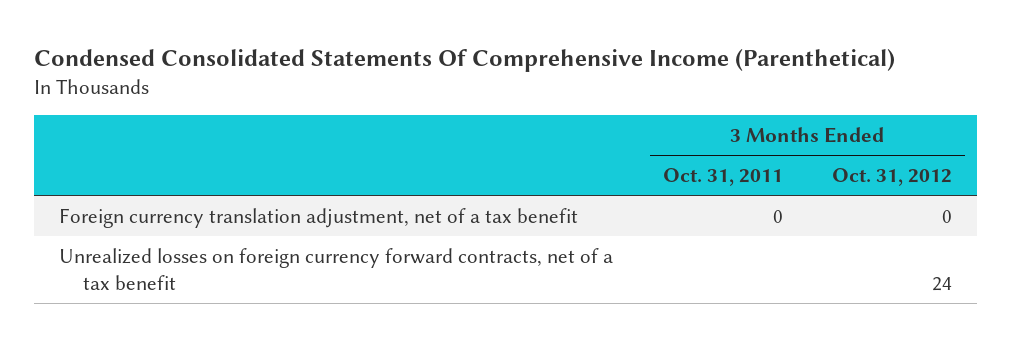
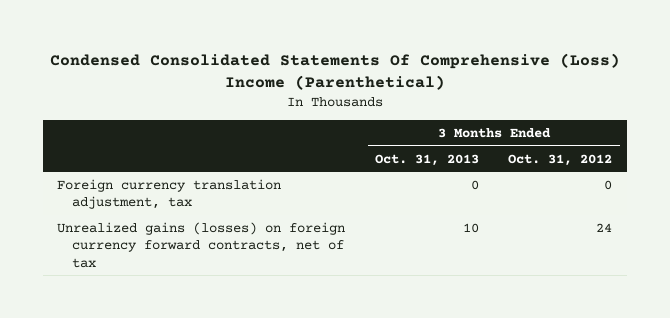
[33,49,895,73] Condensed Consolidated Statements Of Comprehensive Income (Parenthetical) -> [49,52,620,90] Condensed Consolidated Statements Of Comprehensive (Loss) Income (Parenthetical)
[662,168,783,187] Oct. 31, 2011 -> none
none -> [374,153,479,166] Oct. 31, 2013
[58,207,578,228] Foreign currency translation adjustment, net of a tax benefit -> [57,178,282,210] Foreign currency translation adjustment, tax
[58,247,613,290] Unrealized losses on foreign currency forward contracts, net of a tax benefit -> [57,221,346,268] Unrealized gains (losses) on foreign currency forward contracts, net of tax

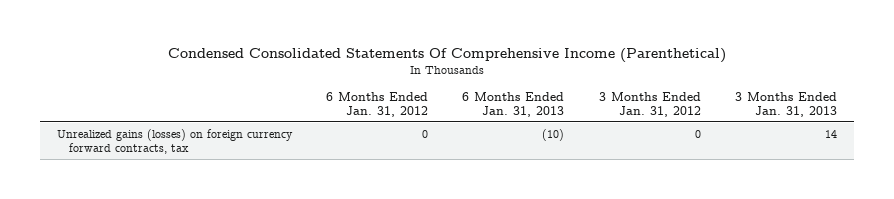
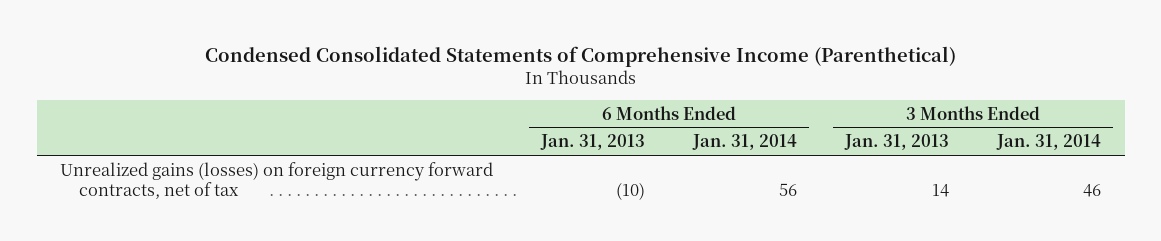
[167,48,726,64] Condensed Consolidated Statements Of Comprehensive Income (Parenthetical) -> [204,45,956,67] Condensed Consolidated Statements of Comprehensive Income (Parenthetical)
[326,91,429,118] 6 Months Ended Jan. 31, 2012 -> none
[598,91,701,118] 3 Months Ended Jan. 31, 2012 -> none
none -> [692,134,798,151] Jan. 31, 2014
none -> [995,134,1101,151] Jan. 31, 2014
[56,128,293,155] Unrealized gains (losses) on foreign currency forward contracts, tax -> [60,161,494,199] Unrealized gains (losses) on foreign currency forward contracts, net of tax

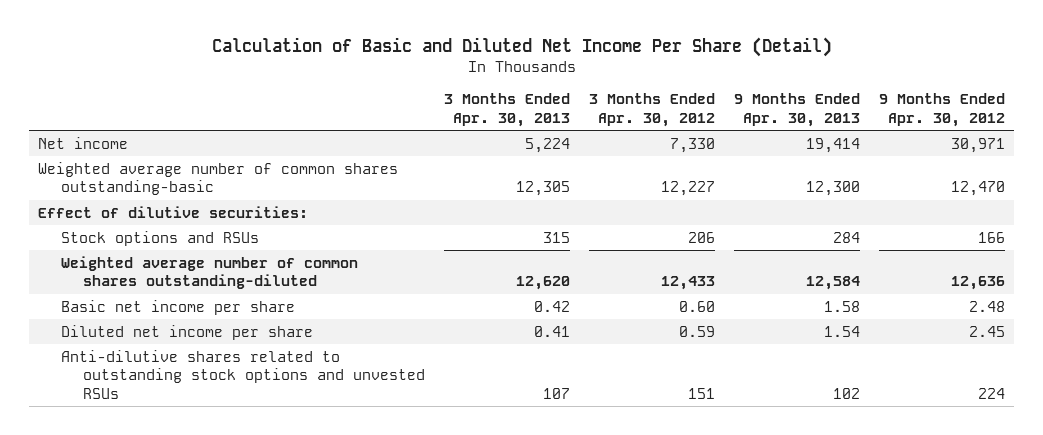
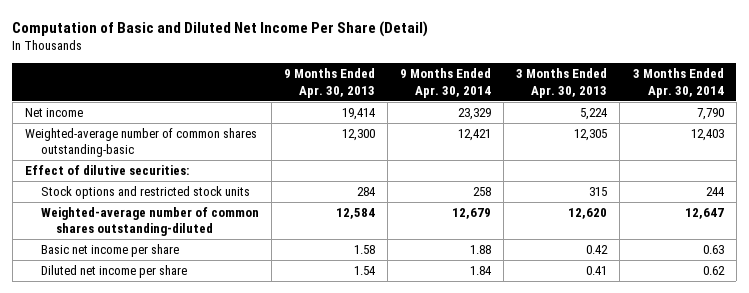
[211,36,832,57] Calculation of Basic and Diluted Net Income Per Share (Detail) -> [12,20,429,37] Computation of Basic and Diluted Net Income Per Share (Detail)
[588,93,715,127] 3 Months Ended Apr. 30, 2012 -> none
[878,93,1005,127] 9 Months Ended Apr. 30, 2012 -> none
none -> [400,68,492,98] 9 Months Ended Apr. 30, 2014
none -> [632,68,724,98] 3 Months Ended Apr. 30, 2014
[38,161,399,196] Weighted average number of common shares outstanding-basic -> [25,128,258,158] Weighted-average number of common shares outstanding-basic
[60,230,259,246] Stock options and RSUs -> [40,186,250,200] Stock options and restricted stock units
[60,255,358,290] Weighted average number of common shares outstanding-diluted -> [40,207,259,237] Weighted-average number of common shares outstanding-diluted
[60,349,425,399] Anti-dilutive shares related to outstanding stock options and unvested RSUs -> none

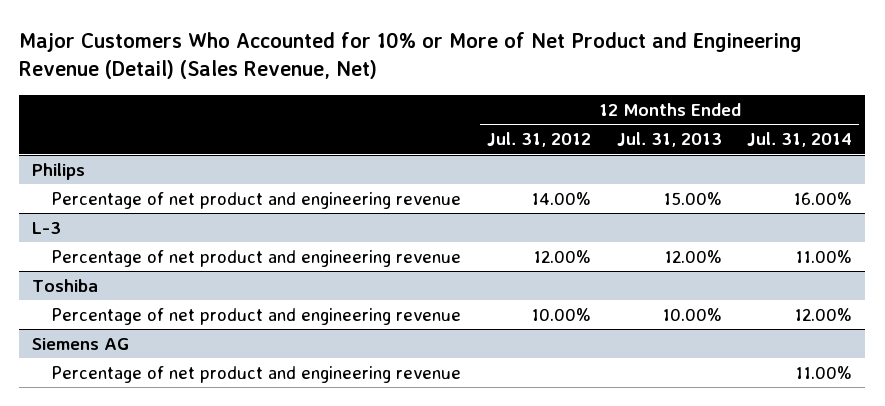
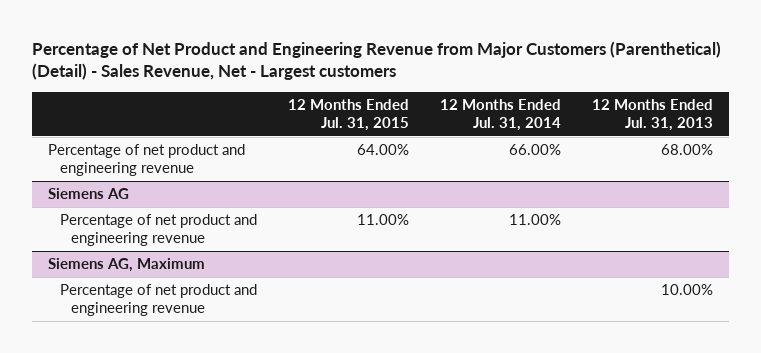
[19,31,803,80] Major Customers Who Accounted for 10% or More of Net Product and Engineering Revenue (Detail) (Sales Revenue, Net) -> [32,40,722,81] Percentage of Net Product and Engineering Revenue from Major Customers (Parenthetical) (Detail) - Sales Revenue, Net - Largest customers
[486,132,591,148] Jul. 31, 2012 -> none
none -> [287,98,409,132] 12 Months Ended Jul. 31, 2015
[32,162,86,180] Philips -> none
[32,221,62,234] L-3 -> none
[50,249,461,267] Percentage of net product and engineering revenue -> none
[32,278,99,292] Toshiba -> none
[50,307,461,325] Percentage of net product and engineering revenue -> none
[662,191,722,205] 15.00% -> [661,144,714,156] 68.00%
[793,191,853,205] 16.00% -> [508,144,561,156] 66.00%
none -> [47,258,205,273] Siemens AG, Maximum
none -> [59,284,257,317] Percentage of net product and engineering revenue

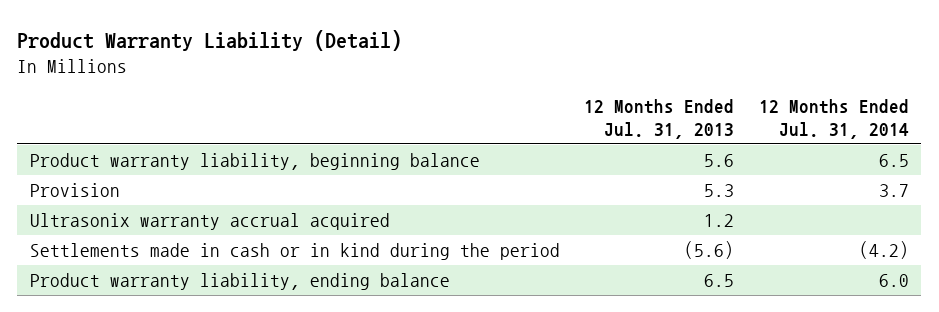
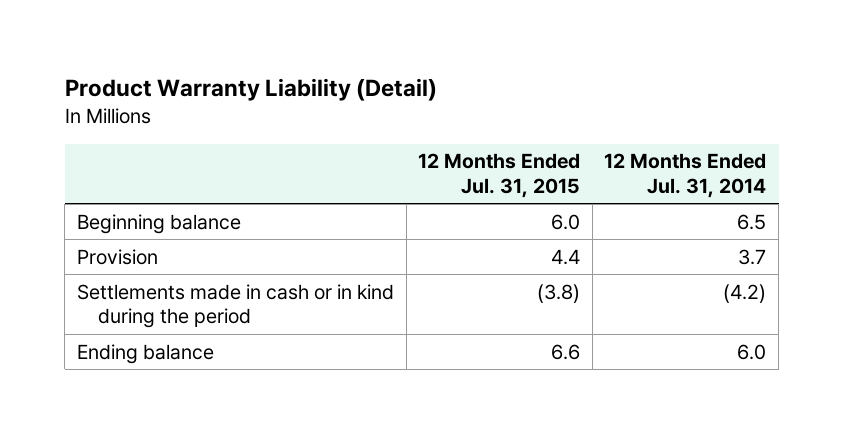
[584,98,735,140] 12 Months Ended Jul. 31, 2013 -> none
none -> [418,153,581,199] 12 Months Ended Jul. 31, 2015
[29,152,480,170] Product warranty liability, beginning balance -> [76,213,241,234] Beginning balance
[29,212,390,230] Ultrasonix warranty accrual acquired -> none
[29,272,450,290] Product warranty liability, ending balance -> [76,343,214,364] Ending balance

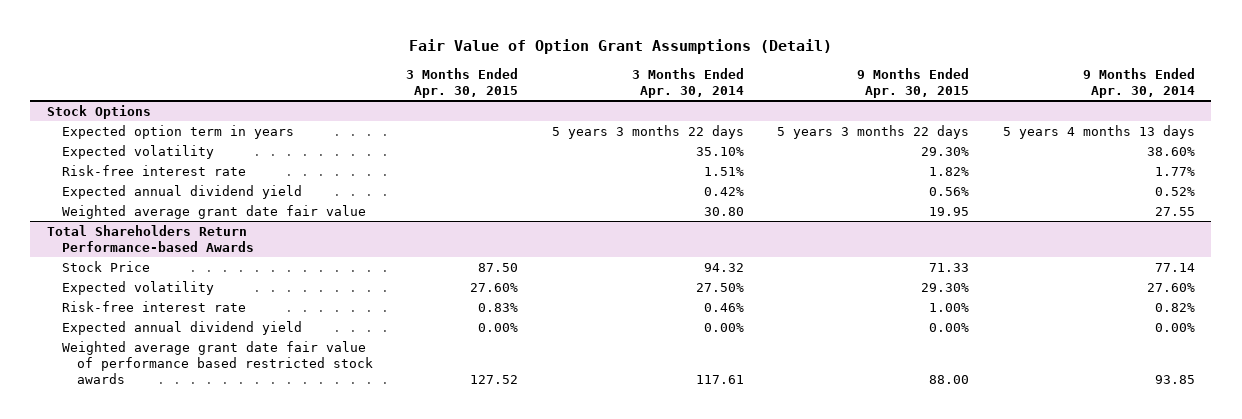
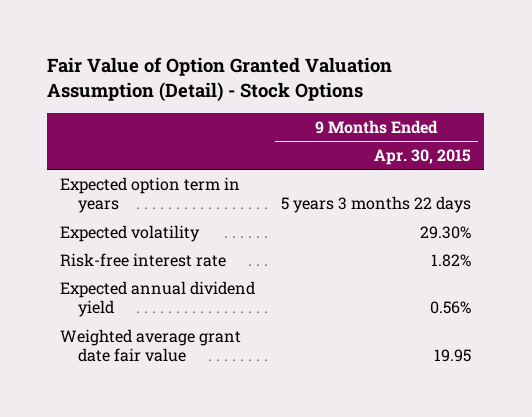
[408,38,832,54] Fair Value of Option Grant Assumptions (Detail) -> [47,56,393,102] Fair Value of Option Granted Valuation Assumption (Detail) - Stock Options
[406,68,519,98] 3 Months Ended Apr. 30, 2015 -> none
[631,68,744,98] 3 Months Ended Apr. 30, 2014 -> none
[1082,68,1195,98] 9 Months Ended Apr. 30, 2014 -> none
[47,105,152,120] Stock Options -> none
[47,225,254,252] Total Shareholders Return Performance-based Awards -> none
[61,261,150,273] Stock Price -> none
[61,281,214,296] Expected volatility -> none
[61,301,246,313] Risk-free interest rate -> none
[61,321,302,336] Expected annual dividend yield -> none
[61,341,373,384] Weighted average grant date fair value of performance based restricted stock awards -> none

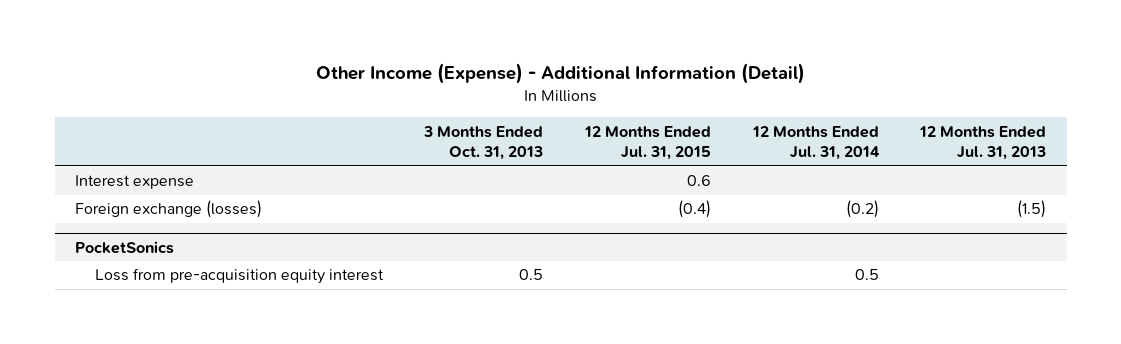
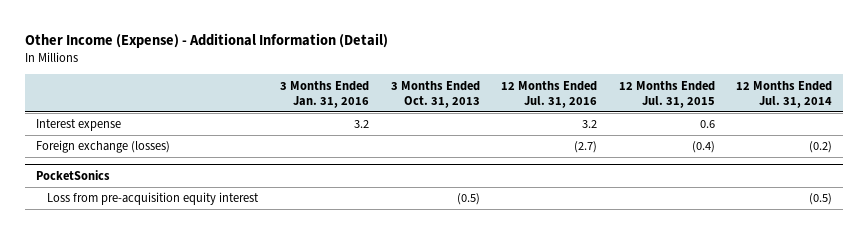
[919,125,1047,161] 12 Months Ended Jul. 31, 2013 -> none
none -> [279,80,369,109] 3 Months Ended Jan. 31, 2016
none -> [501,80,598,109] 12 Months Ended Jul. 31, 2016
[519,269,544,281] 0.5 -> [456,193,480,206] (0.5)
[854,269,879,281] 0.5 -> [809,193,833,206] (0.5)

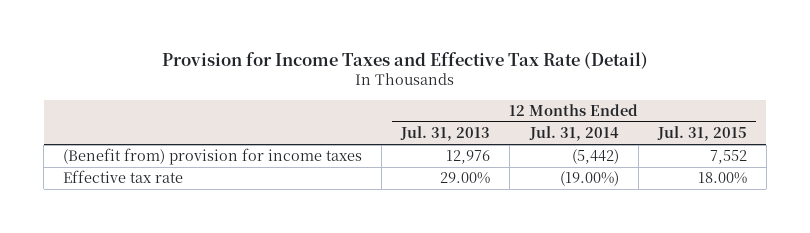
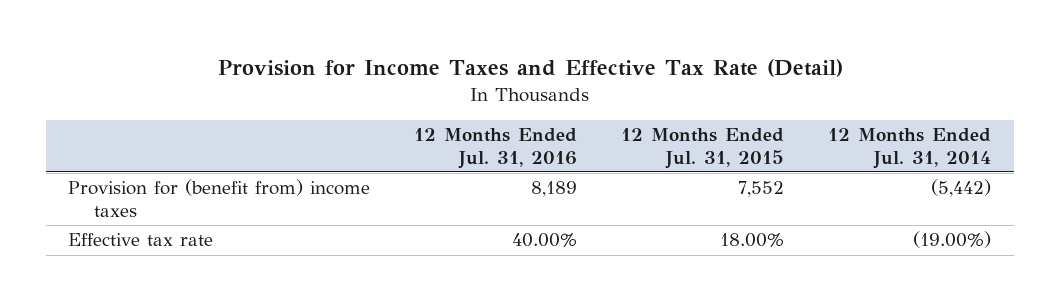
[400,126,491,142] Jul. 31, 2013 -> none
none -> [414,128,578,169] 12 Months Ended Jul. 31, 2016
[63,148,363,166] (Benefit from) provision for income taxes -> [67,179,370,217] Provision for (benefit from) income taxes

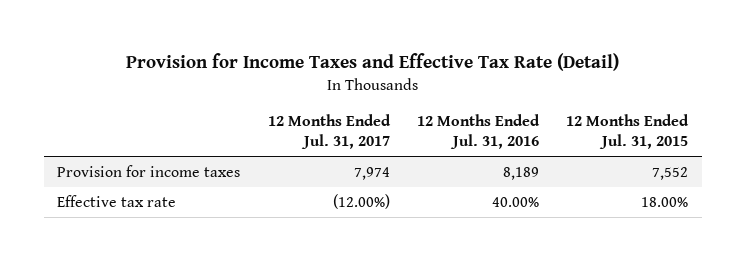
[828,128,992,169] 12 Months Ended Jul. 31, 2014 -> none
none -> [267,114,391,150] 12 Months Ended Jul. 31, 2017
[67,179,370,217] Provision for (benefit from) income taxes -> [57,164,241,177] Provision for income taxes

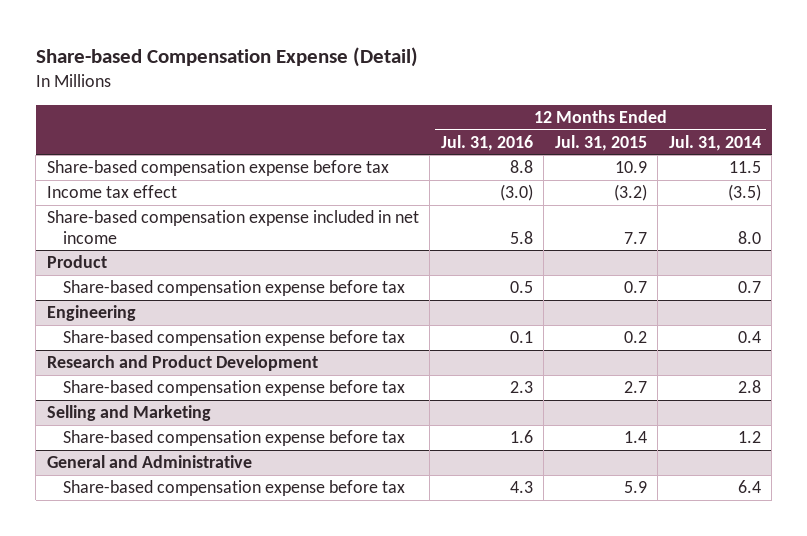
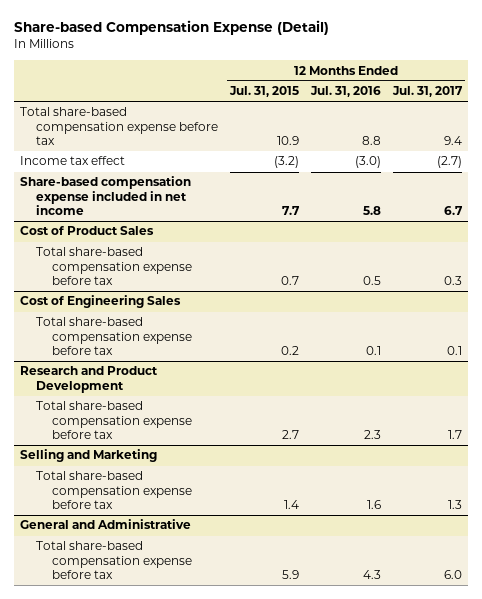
[668,134,761,151] Jul. 31, 2014 -> none
none -> [391,86,463,98] Jul. 31, 2017
[46,160,389,177] Share-based compensation expense before tax -> [19,107,219,145] Total share-based compensation expense before tax
[46,255,107,269] Product -> [19,226,154,236] Cost of Product Sales
[63,280,406,297] Share-based compensation expense before tax -> [36,247,193,285] Total share-based compensation expense before tax
[46,305,136,322] Engineering -> [19,295,181,309] Cost of Engineering Sales
[63,330,406,347] Share-based compensation expense before tax -> [36,317,193,355] Total share-based compensation expense before tax
[63,380,406,397] Share-based compensation expense before tax -> [36,401,193,439] Total share-based compensation expense before tax
[63,430,406,447] Share-based compensation expense before tax -> [36,471,193,509] Total share-based compensation expense before tax
[63,480,406,497] Share-based compensation expense before tax -> [36,541,193,579] Total share-based compensation expense before tax

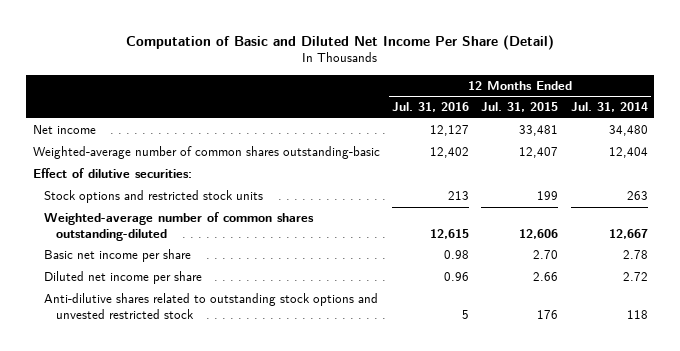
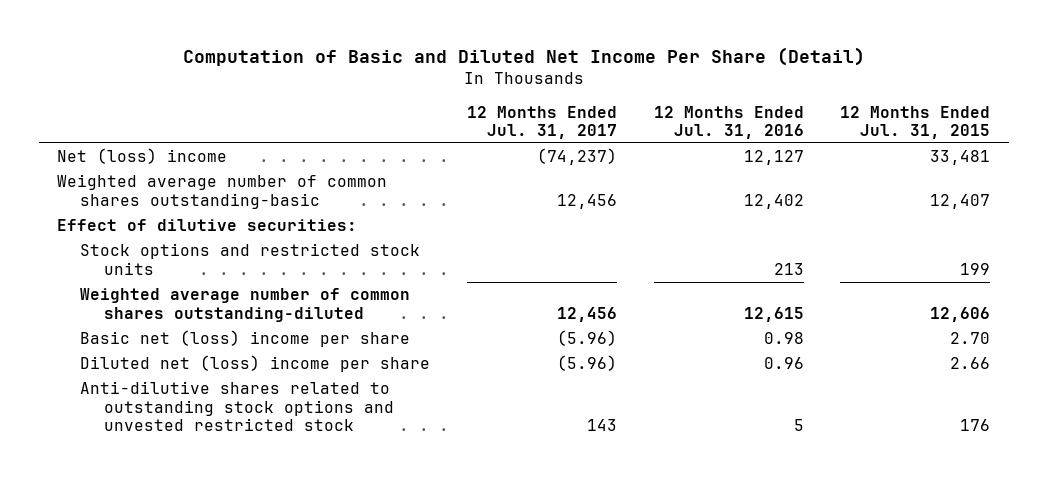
[570,102,648,113] Jul. 31, 2014 -> none
none -> [467,105,618,139] 12 Months Ended Jul. 31, 2017
[32,125,96,135] Net income -> [57,148,228,165] Net (loss) income
[32,146,380,160] Weighted-average number of common shares outstanding-basic -> [57,174,388,209] Weighted average number of common shares outstanding-basic
[44,212,315,241] Weighted-average number of common shares outstanding-diluted -> [80,288,411,322] Weighted average number of common shares outstanding-diluted
[44,249,192,263] Basic net income per share -> [80,330,411,348] Basic net (loss) income per share
[44,271,203,285] Diluted net income per share -> [80,355,431,373] Diluted net (loss) income per share

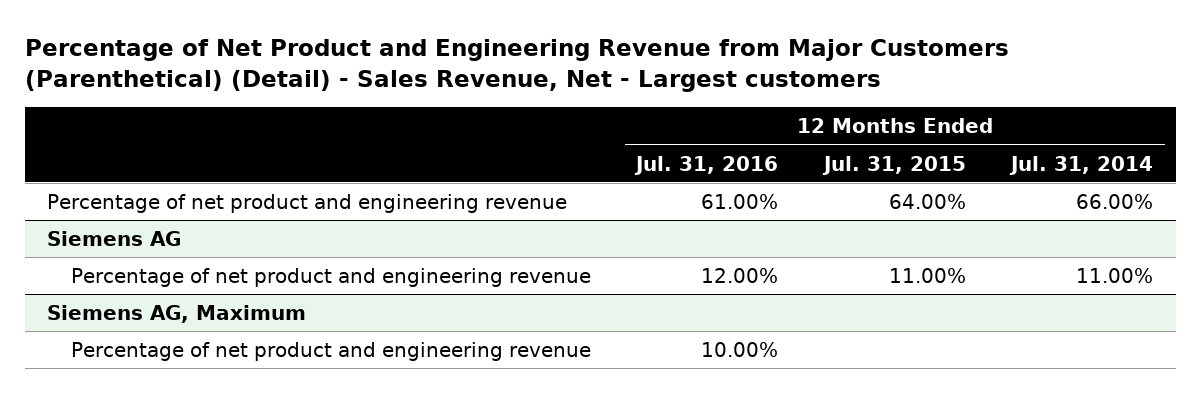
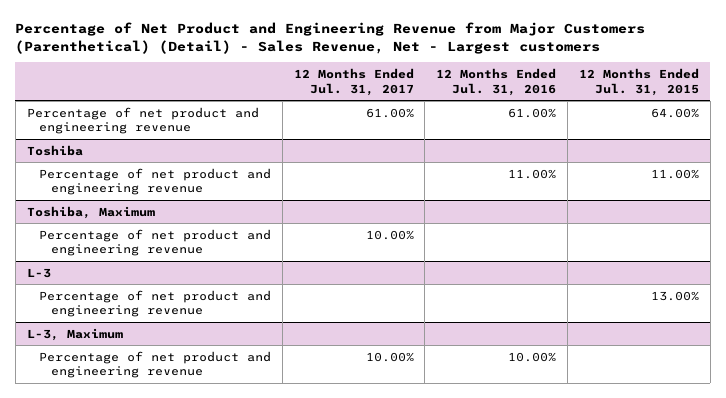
[1009,155,1154,175] Jul. 31, 2014 -> none
none -> [293,68,414,96] 12 Months Ended Jul. 31, 2017
[47,305,307,324] Siemens AG, Maximum -> none
[47,231,182,247] Siemens AG -> [26,144,83,156] Toshiba
[701,268,779,284] 12.00% -> [508,168,557,179] 11.00%
none -> [26,205,155,219] Toshiba, Maximum
none -> [38,228,271,257] Percentage of net product and engineering revenue
none -> [26,267,51,278] L-3
none -> [38,289,271,318] Percentage of net product and engineering revenue
none -> [26,327,123,341] L-3, Maximum

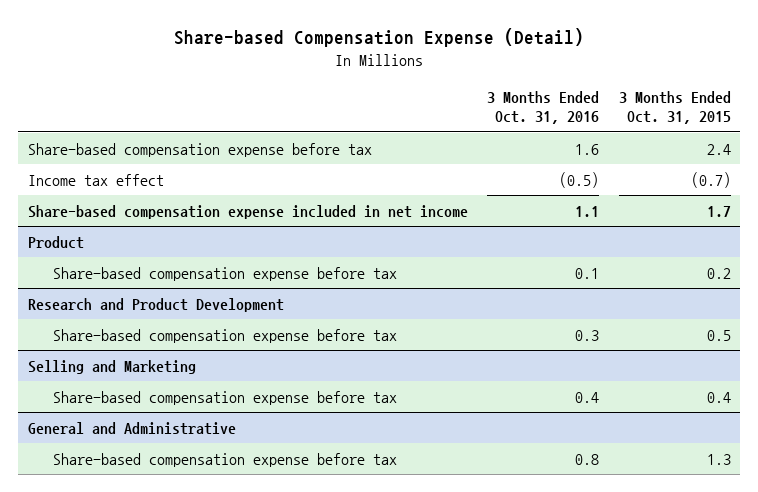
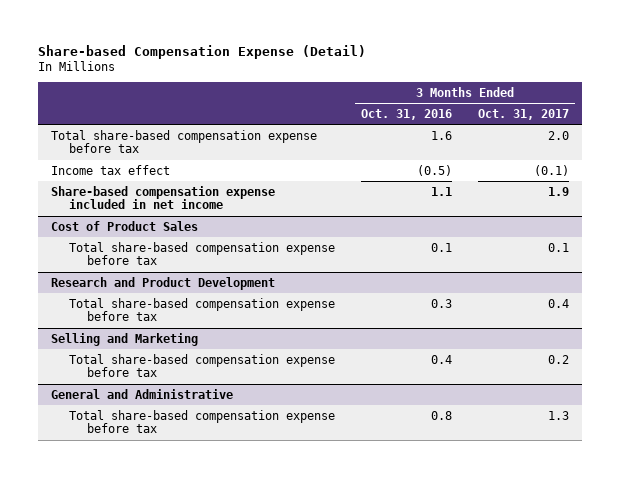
[618,90,731,125] 3 Months Ended Oct. 31, 2015 -> none
none -> [477,108,569,120] Oct. 31, 2017
[27,142,372,157] Share-based compensation expense before tax -> [51,129,318,154] Total share-based compensation expense before tax
[27,235,84,249] Product -> [51,220,199,231] Cost of Product Sales
[53,266,398,281] Share-based compensation expense before tax -> [69,241,336,266] Total share-based compensation expense before tax
[53,328,398,343] Share-based compensation expense before tax -> [69,297,336,322] Total share-based compensation expense before tax
[53,390,398,405] Share-based compensation expense before tax -> [69,353,336,378] Total share-based compensation expense before tax
[53,452,398,467] Share-based compensation expense before tax -> [69,409,336,434] Total share-based compensation expense before tax

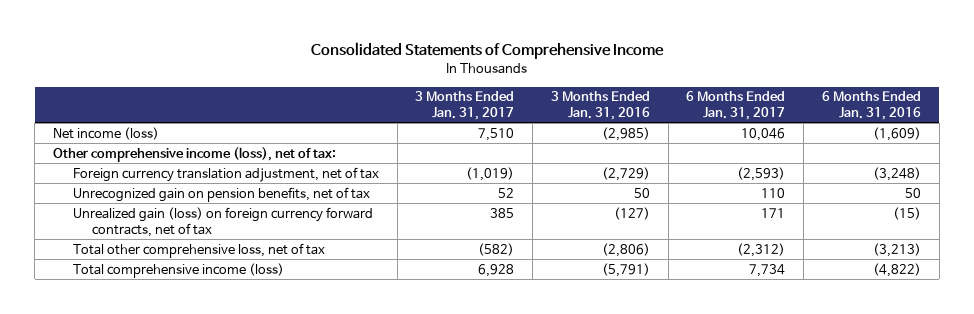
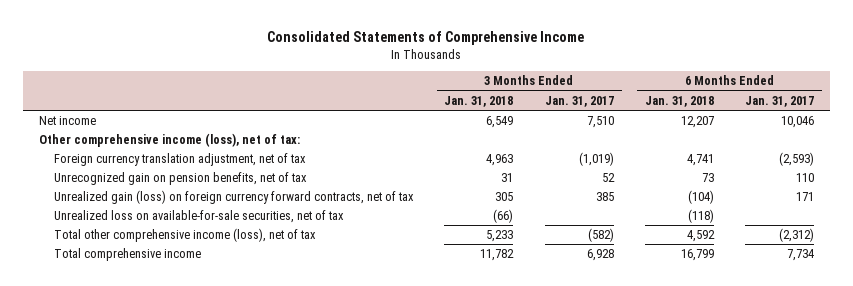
[550,91,650,121] 3 Months Ended Jan. 31, 2016 -> none
[822,91,922,121] 6 Months Ended Jan. 31, 2016 -> none
none -> [444,95,514,107] Jan. 31, 2018
none -> [644,95,714,107] Jan. 31, 2018
[53,126,160,140] Net income (loss) -> [38,116,96,126] Net income
none -> [54,210,345,224] Unrealized loss on available-for-sale securities, net of tax
[72,242,325,258] Total other comprehensive loss, net of tax -> [54,228,317,243] Total other comprehensive income (loss), net of tax
[72,262,284,278] Total comprehensive income (loss) -> [54,248,202,262] Total comprehensive income

